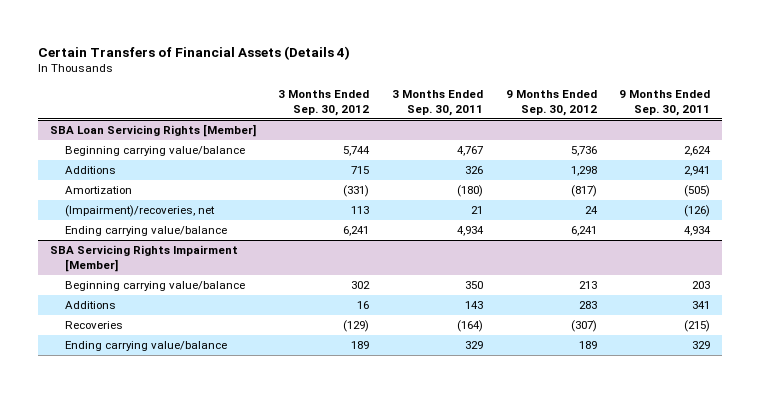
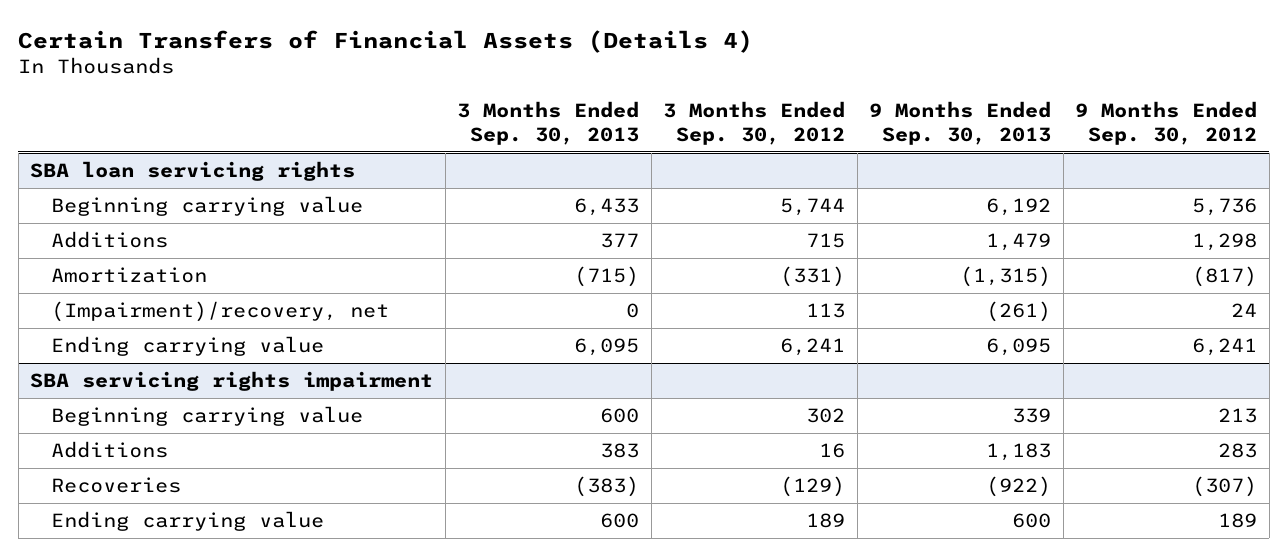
[392,90,484,116] 3 Months Ended Sep. 30, 2011 -> none
[619,90,711,116] 9 Months Ended Sep. 30, 2011 -> none
none -> [457,100,640,145] 3 Months Ended Sep. 30, 2013
none -> [869,100,1052,145] 9 Months Ended Sep. 30, 2013
[49,124,256,138] SBA Loan Servicing Rights [Member] -> [30,161,356,182] SBA loan servicing rights
[64,146,245,157] Beginning carrying value/balance -> [51,196,364,217] Beginning carrying value
[64,205,215,218] (Impairment)/recoveries, net -> [51,301,390,323] (Impairment)/recovery, net
[64,226,227,237] Ending carrying value/balance -> [51,336,325,357] Ending carrying value
[49,245,238,272] SBA Servicing Rights Impairment [Member] -> [30,371,434,392] SBA servicing rights impairment
[64,281,245,292] Beginning carrying value/balance -> [51,406,364,427] Beginning carrying value
[64,341,227,352] Ending carrying value/balance -> [51,511,325,532] Ending carrying value

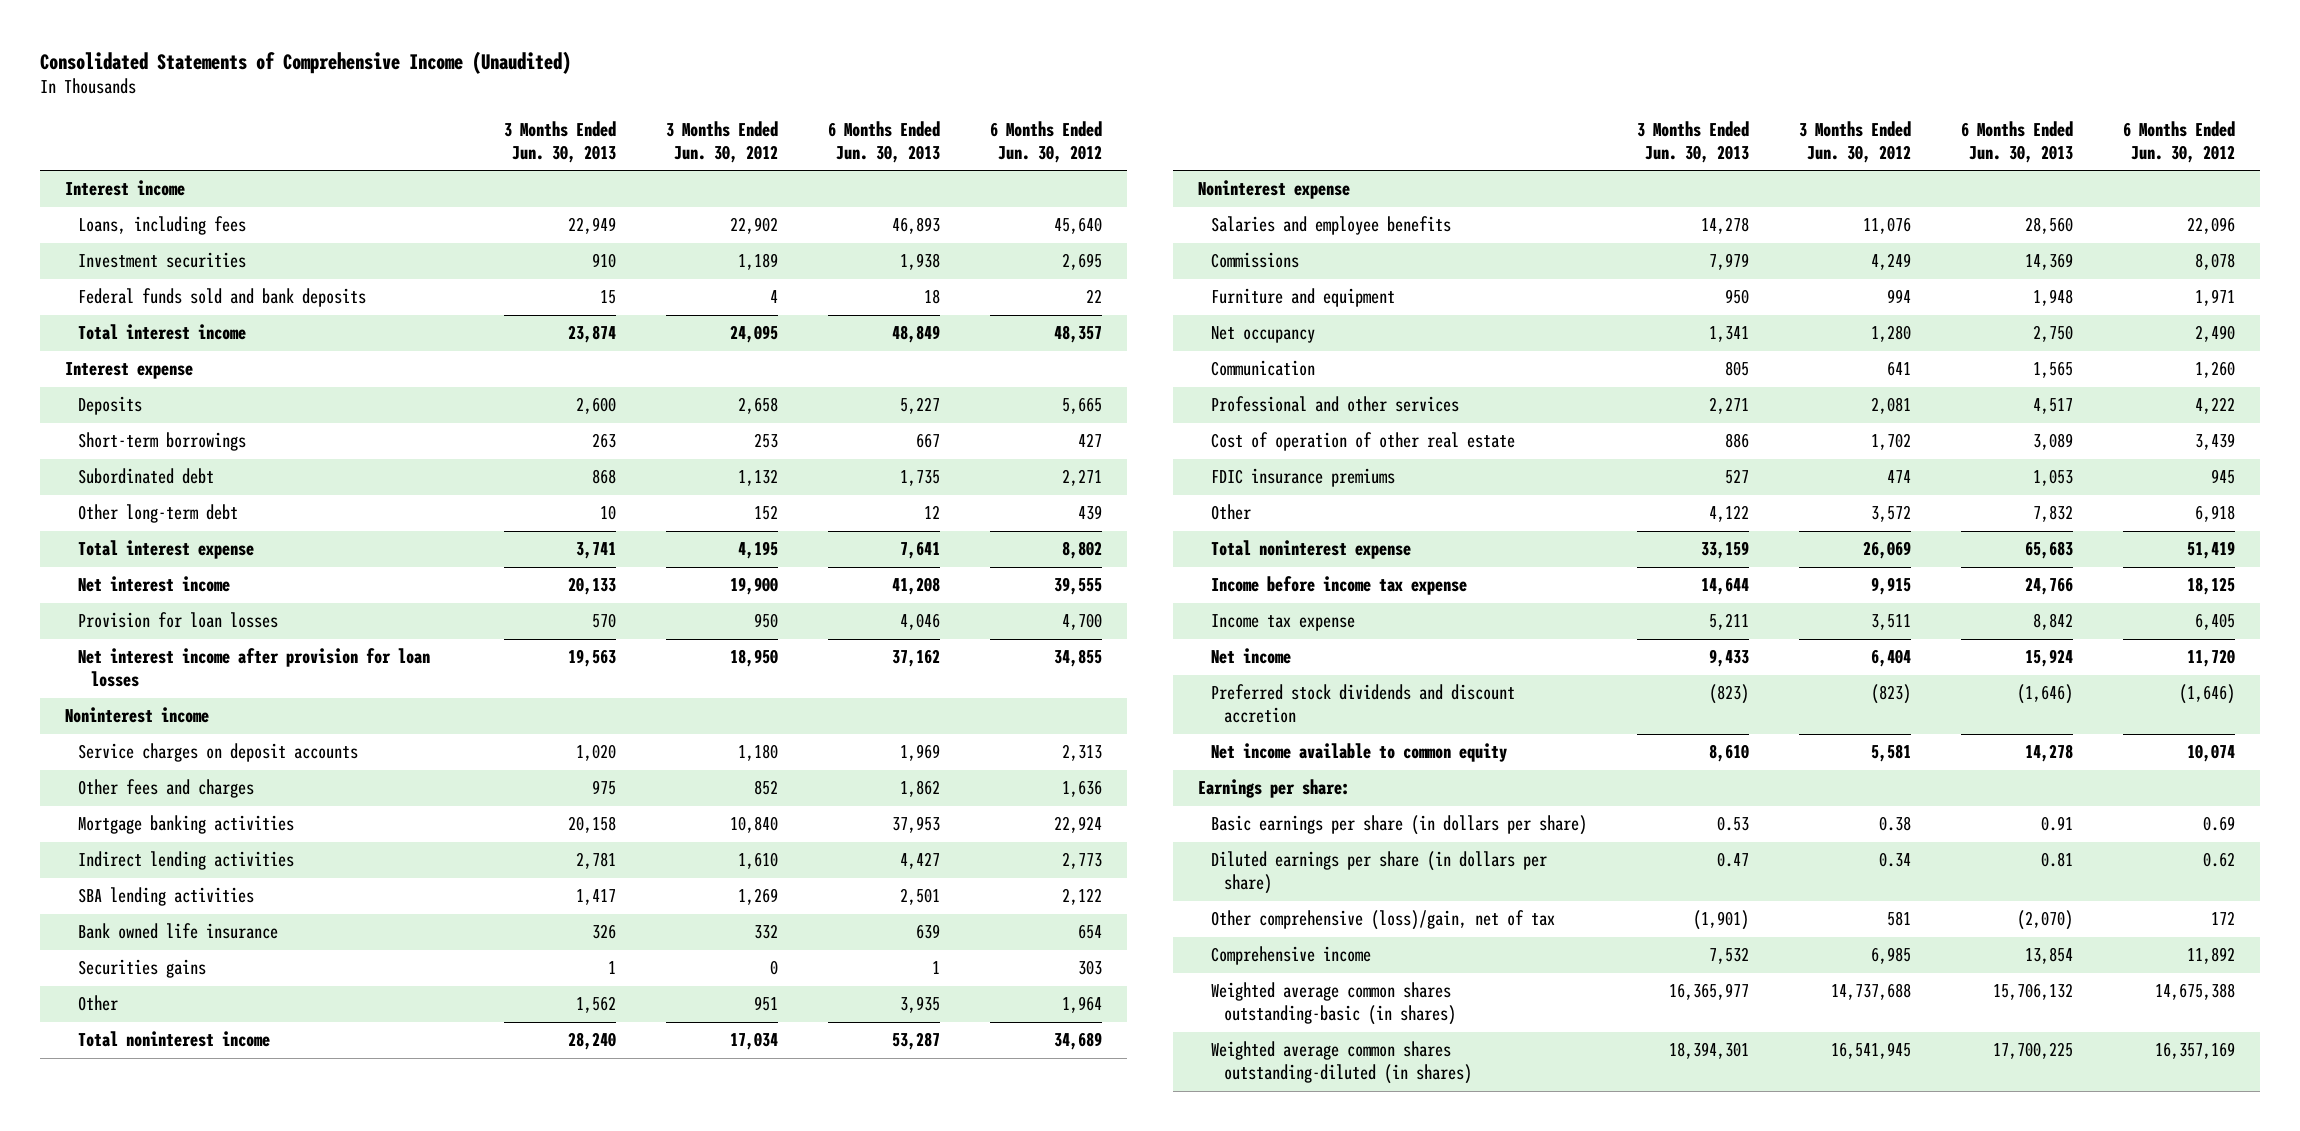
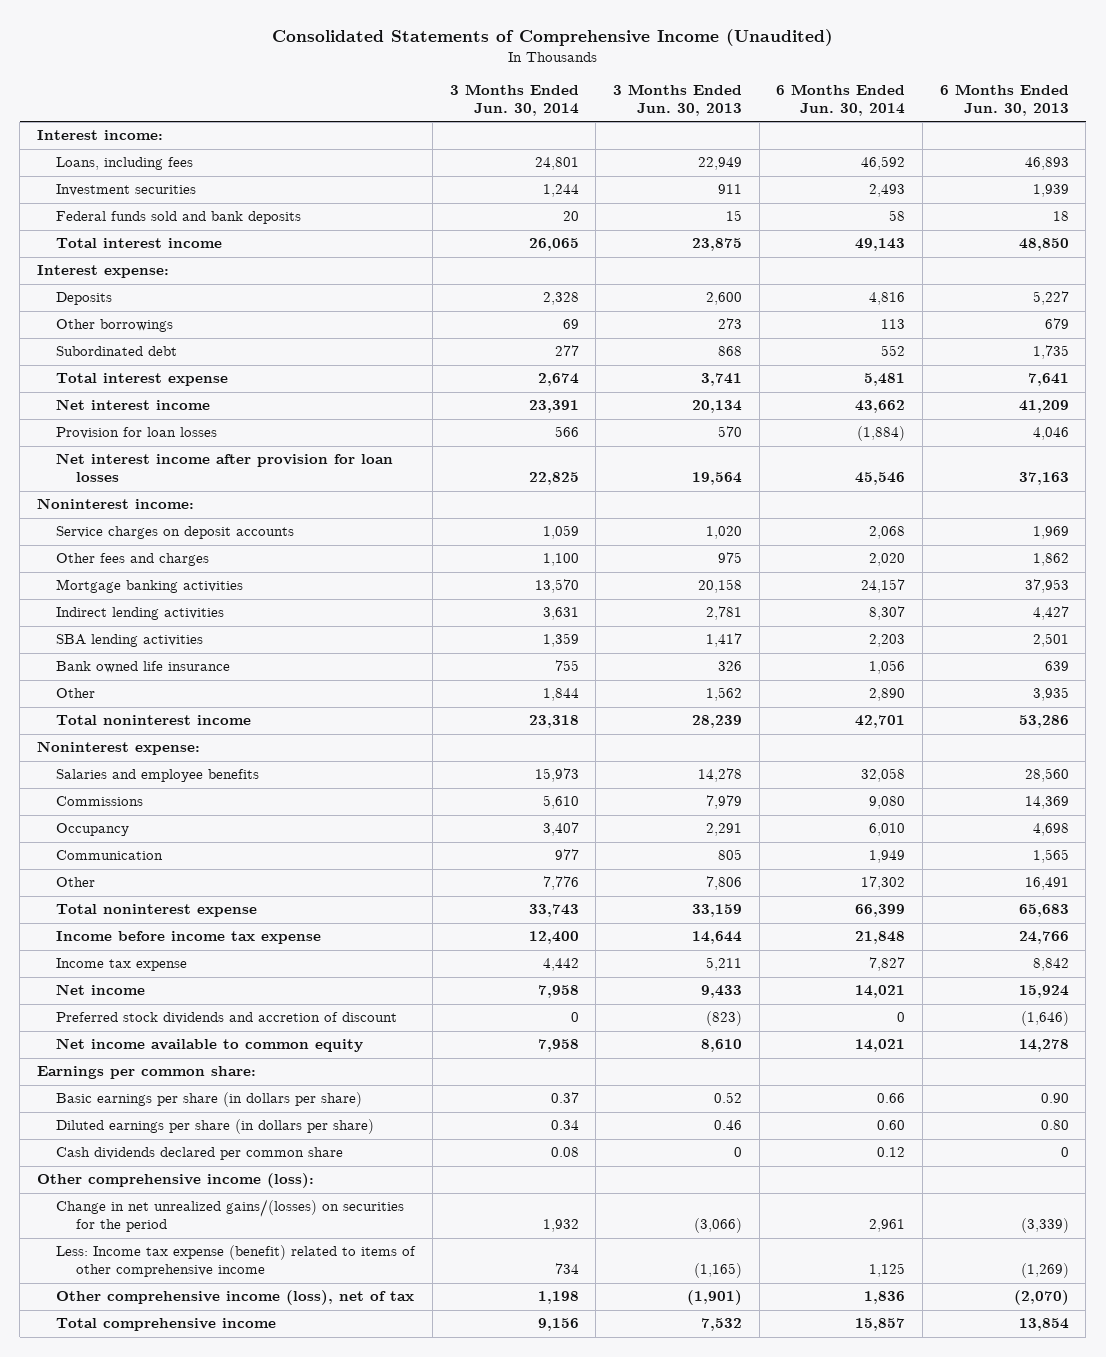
[665,121,778,163] 3 Months Ended Jun. 30, 2012 -> none
[990,121,1103,163] 6 Months Ended Jun. 30, 2012 -> none
none -> [449,84,579,117] 3 Months Ended Jun. 30, 2014
none -> [776,84,906,117] 6 Months Ended Jun. 30, 2014
[65,180,186,197] Interest income -> [36,130,163,141] Interest income:
[591,253,616,269] 910 -> [718,184,743,195] 911
[900,253,941,271] 1,938 -> [1032,184,1069,198] 1,939
[567,325,616,344] 23,874 -> [692,238,743,252] 23,875
[892,325,941,344] 48,849 -> [1018,238,1069,252] 48,850
[65,362,194,380] Interest expense -> [36,265,169,279] Interest expense:
[77,432,246,452] Short-term borrowings -> none
none -> [56,319,174,333] Other borrowings
[77,504,238,524] Other long-term debt -> none
[567,577,616,596] 20,133 -> [692,400,743,414] 20,134
[892,577,941,596] 41,208 -> [1018,400,1069,414] 41,209
[567,649,616,668] 19,563 -> [692,472,743,486] 19,564
[892,649,941,668] 37,162 -> [1018,472,1069,486] 37,163
[65,707,210,724] Noninterest income -> [36,498,194,510] Noninterest income:
[77,959,206,979] Securities gains -> none
[567,1032,616,1051] 28,240 -> [692,715,743,729] 28,239
[892,1032,941,1051] 53,287 -> [1018,715,1069,729] 53,286
[1198,180,1351,200] Noninterest expense -> [36,741,200,756] Noninterest expense:
[1210,288,1395,308] Furniture and equipment -> none
[1210,326,1315,344] Net occupancy -> [56,823,130,837] Occupancy
[1708,326,1749,343] 1,341 -> [706,823,743,837] 2,291
[2033,325,2074,343] 2,750 -> [1032,823,1069,837] 4,698
[1210,396,1459,413] Professional and other services -> none
[1210,432,1515,452] Cost of operation of other real estate -> none
[1210,468,1395,488] FDIC insurance premiums -> none
[1708,505,1749,523] 4,122 -> [706,876,743,891] 7,806
[2033,505,2074,523] 7,832 -> [1024,877,1069,891] 16,491
[1210,684,1515,724] Preferred stock dividends and discount accretion -> [56,1012,398,1025] Preferred stock dividends and accretion of discount
[1210,982,1456,1026] Weighted average common shares outstanding-basic (in shares) -> none
[1210,1041,1472,1085] Weighted average common shares outstanding-diluted (in shares) -> none
[1198,779,1351,799] Earnings per share: -> [36,1066,256,1080] Earnings per common share:
[1716,816,1749,832] 0.53 -> [714,1092,743,1104] 0.52
[2041,816,2074,832] 0.91 -> [1040,1093,1069,1104] 0.90
[1716,852,1749,868] 0.47 -> [714,1120,743,1131] 0.46
[2041,852,2074,868] 0.81 -> [1040,1120,1069,1131] 0.80
none -> [56,1147,344,1161] Cash dividends declared per common share
none -> [36,1173,314,1189] Other comprehensive income (loss):
none -> [56,1199,405,1233] Change in net unrealized gains/(losses) on securities for the period
none -> [56,1245,417,1278] Less: Income tax expense (benefit) related to items of other comprehensive income
[1210,910,1555,931] Other comprehensive (loss)/gain, net of tax -> [56,1290,415,1306] Other comprehensive income (loss), net of tax
[1210,946,1371,966] Comprehensive income -> [56,1318,277,1332] Total comprehensive income

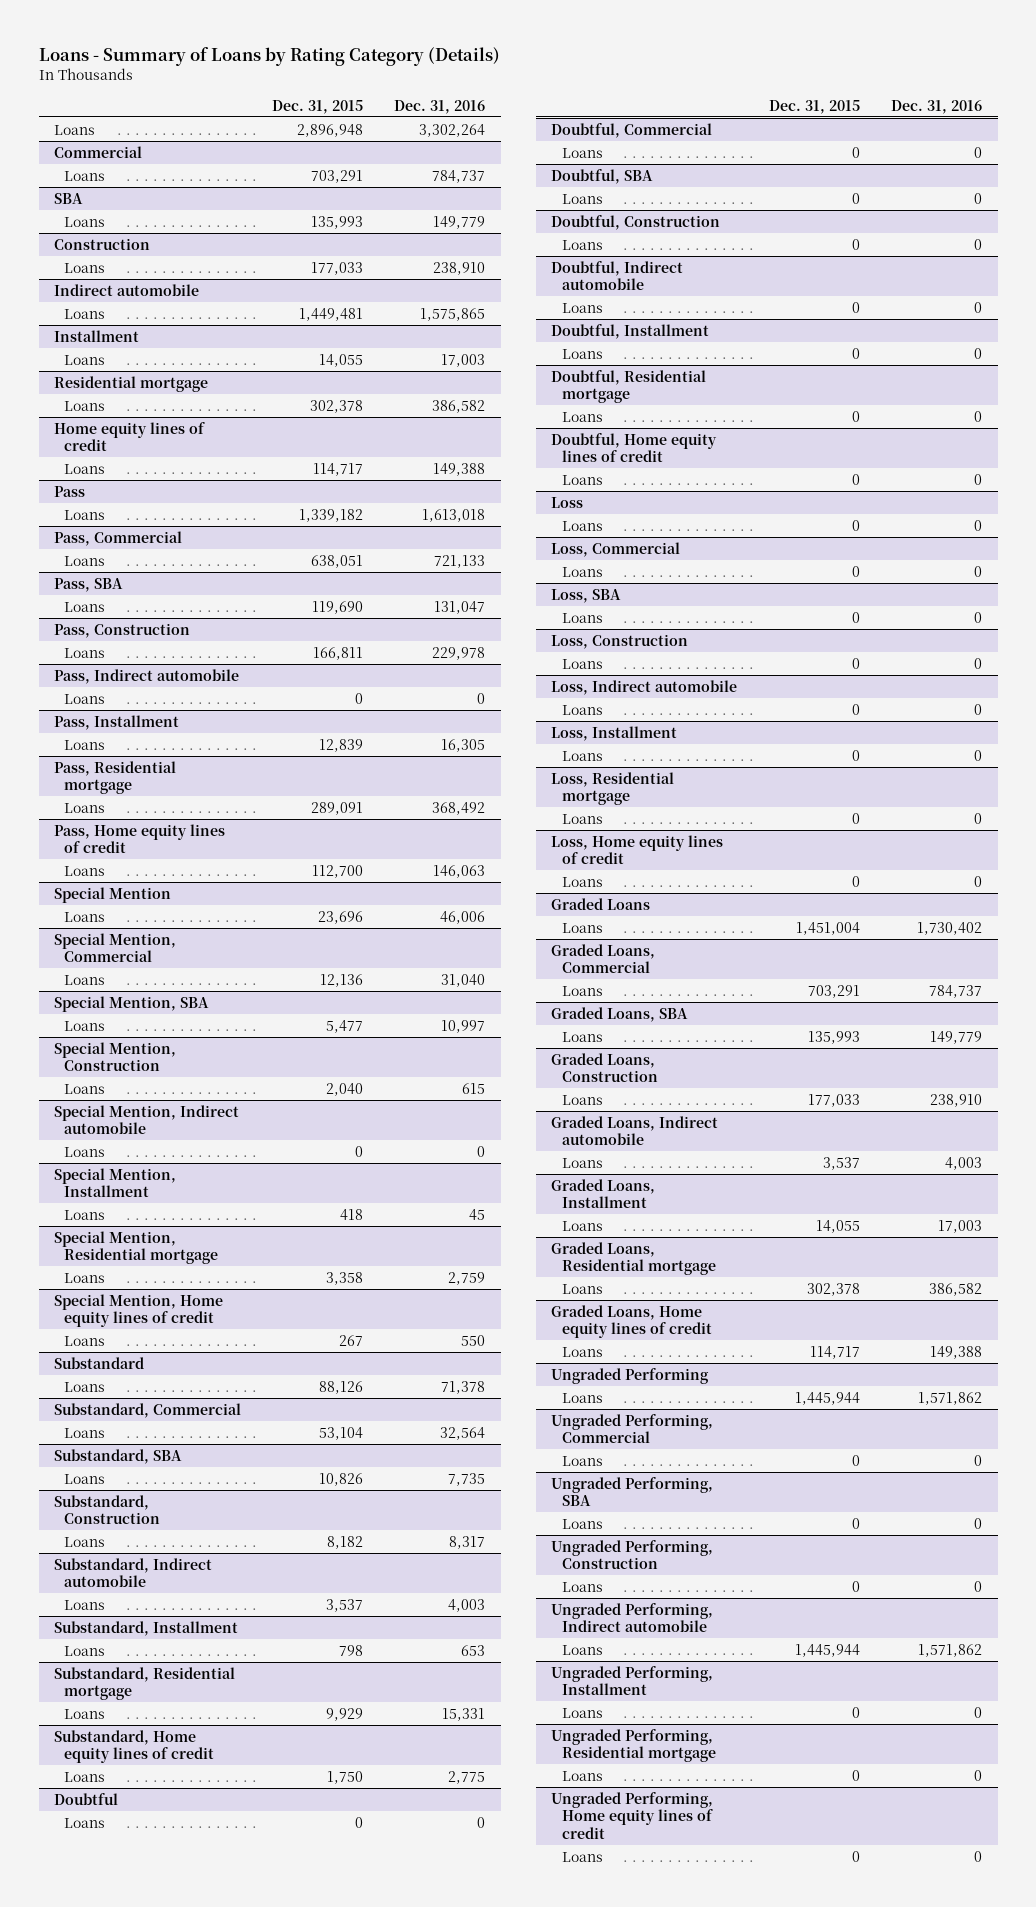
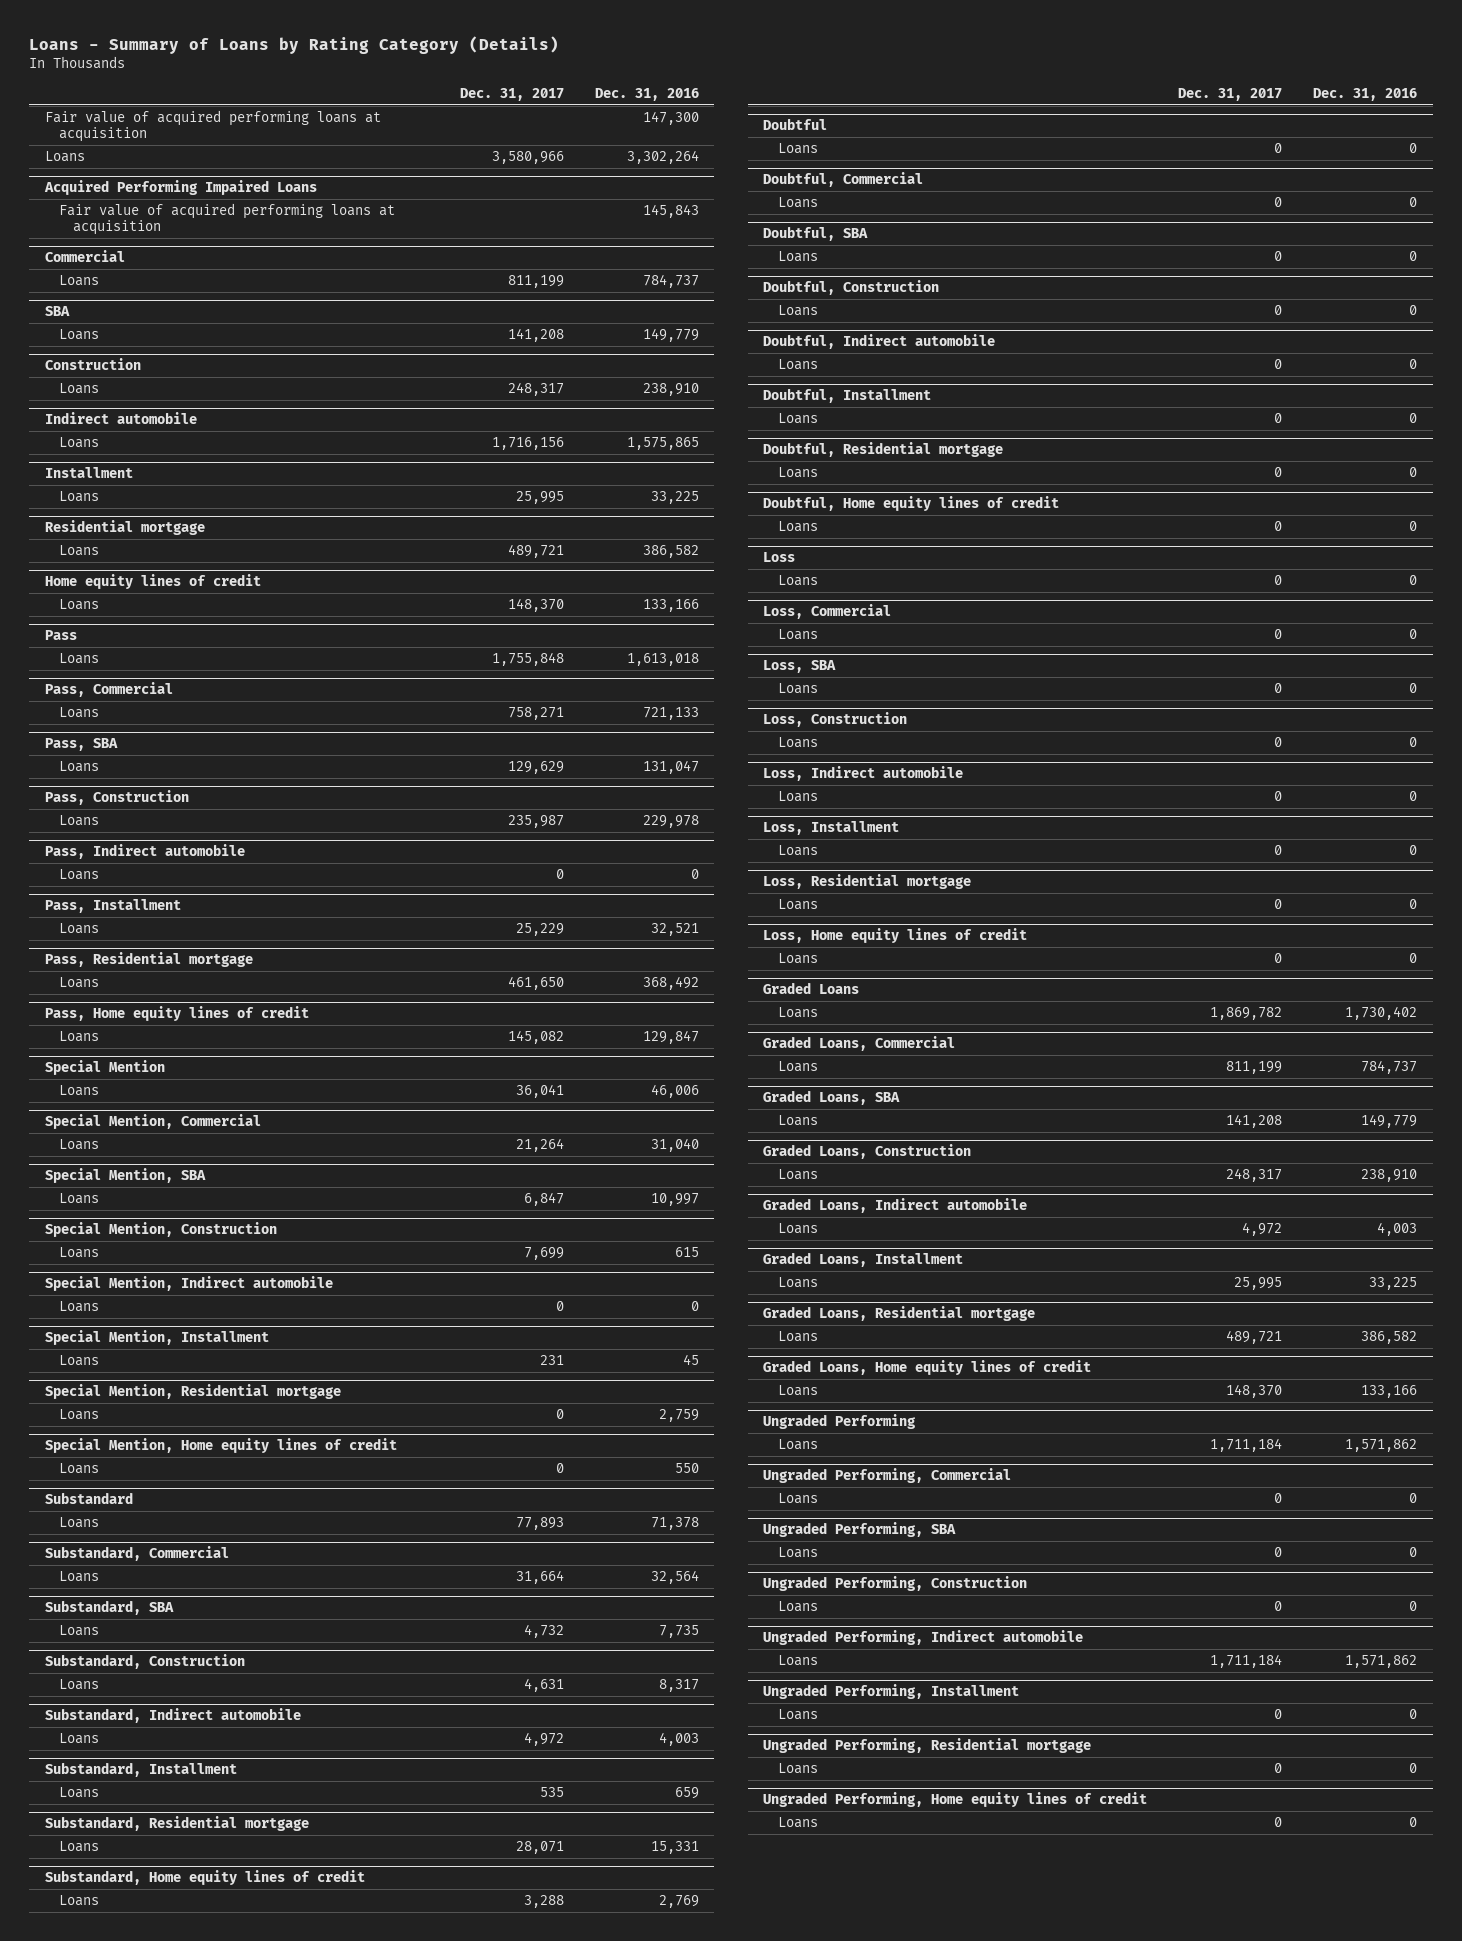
[272,99,364,114] Dec. 31, 2015 -> none
none -> [459,88,564,102] Dec. 31, 2017
none -> [44,110,381,143] Fair value of acquired performing loans at acquisition
none -> [43,180,317,196] Acquired Performing Impaired Loans
none -> [59,203,396,236] Fair value of acquired performing loans at acquisition
[441,353,486,367] 17,003 -> [650,491,699,505] 33,225
[433,462,486,476] 149,388 -> [642,599,699,613] 133,166
[441,738,486,752] 16,305 -> [650,923,699,937] 32,521
[433,864,486,878] 146,063 -> [642,1030,699,1045] 129,847
[461,1644,486,1656] 653 -> [674,1787,699,1800] 659
[448,1770,486,1784] 2,775 -> [658,1895,699,1909] 2,769
[938,1219,983,1233] 17,003 -> [1369,1277,1418,1291] 33,225
[930,1345,983,1359] 149,388 -> [1361,1385,1418,1399] 133,166

